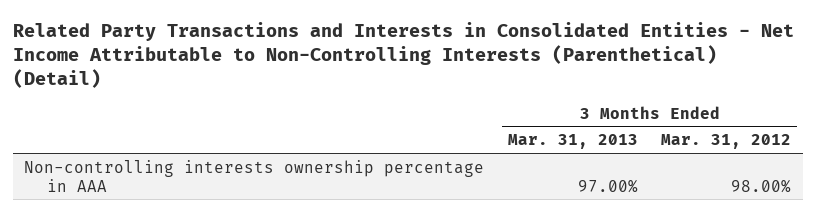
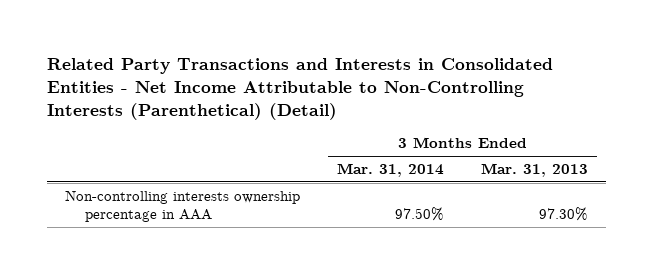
[661,134,792,150] Mar. 31, 2012 -> none
none -> [337,163,445,178] Mar. 31, 2014
[577,178,638,193] 97.00% -> [538,206,588,221] 97.30%

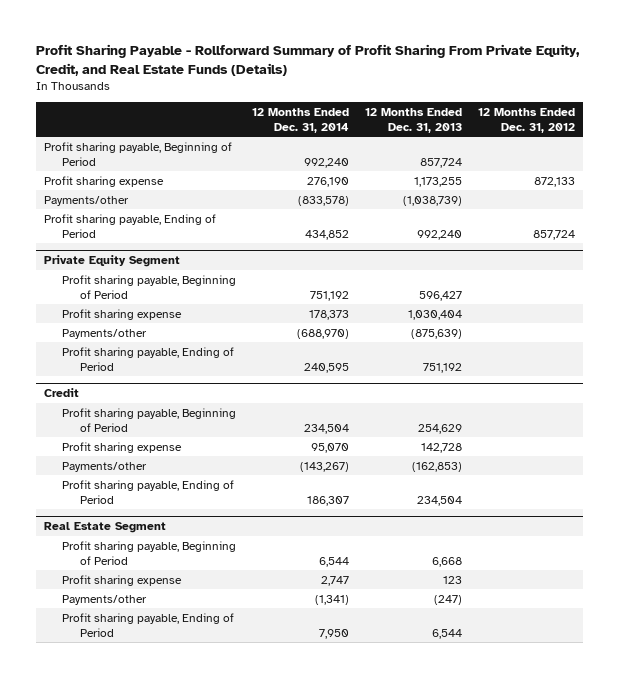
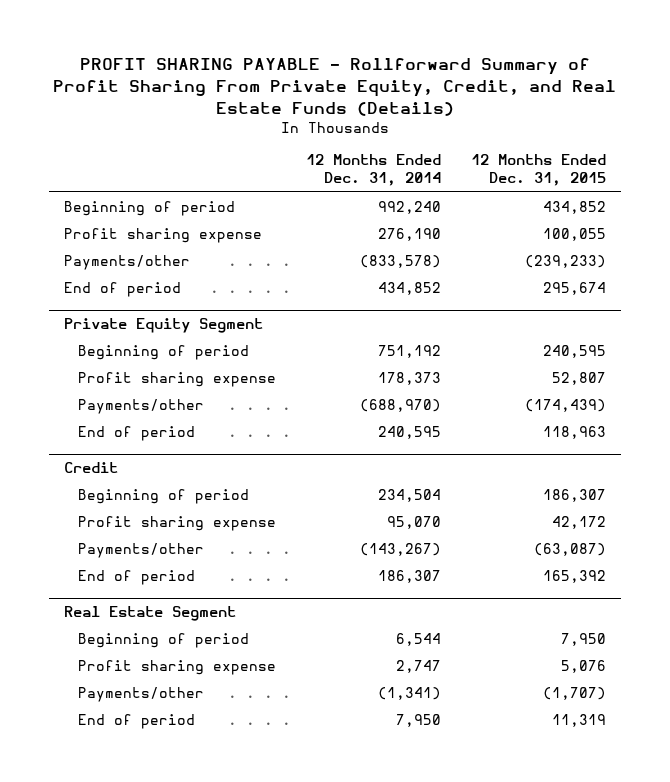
[36,43,581,76] Profit Sharing Payable - Rollforward Summary of Profit Sharing From Private Equity, Credit, and Real Estate Funds (Details) -> [52,58,616,116] PROFIT SHARING PAYABLE - Rollforward Summary of Profit Sharing From Private Equity, Credit, and Real Estate Funds (Details)
[364,107,462,133] 12 Months Ended Dec. 31, 2013 -> none
[477,107,575,133] 12 Months Ended Dec. 31, 2012 -> none
none -> [471,154,607,187] 12 Months Ended Dec. 31, 2015
[44,141,233,166] Profit sharing payable, Beginning of Period -> [63,200,235,216] Beginning of period
[44,213,217,238] Profit sharing payable, Ending of Period -> [63,281,181,297] End of period
[61,274,236,299] Profit sharing payable, Beginning of Period -> [77,344,249,360] Beginning of period
[61,346,234,371] Profit sharing payable, Ending of Period -> [77,425,195,441] End of period
[61,407,236,432] Profit sharing payable, Beginning of Period -> [77,488,249,504] Beginning of period
[61,479,234,504] Profit sharing payable, Ending of Period -> [77,569,195,585] End of period
[61,540,236,565] Profit sharing payable, Beginning of Period -> [77,632,249,648] Beginning of period
[61,612,234,637] Profit sharing payable, Ending of Period -> [77,713,195,729] End of period

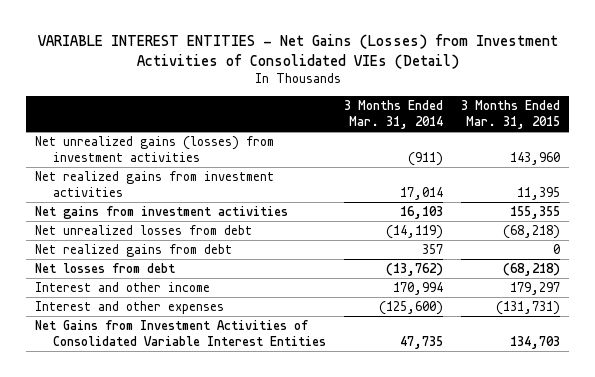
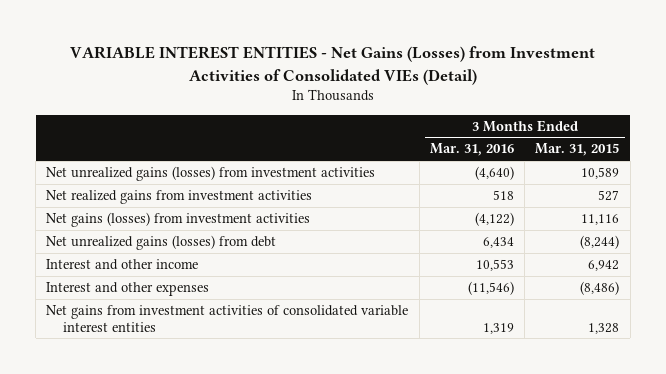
[343,100,443,130] 3 Months Ended Mar. 31, 2014 -> none
none -> [429,143,514,157] Mar. 31, 2016
[35,225,253,236] Net unrealized losses from debt -> none
[35,244,233,258] Net realized gains from debt -> none
[509,151,560,165] 143,960 -> [581,166,620,179] 10,589
[516,186,560,200] 11,395 -> [598,189,620,201] 527
[35,206,289,220] Net gains from investment activities -> [46,211,311,227] Net gains (losses) from investment activities
[509,206,560,220] 155,355 -> [581,213,620,225] 11,116
[35,263,176,274] Net losses from debt -> [46,234,277,250] Net unrealized gains (losses) from debt
[502,263,560,277] (68,218) -> [580,234,620,249] (8,244)
[509,282,560,296] 179,297 -> [588,259,620,271] 6,942
[495,301,560,316] (131,731) -> [580,280,620,295] (8,486)
[35,320,326,346] Net Gains from Investment Activities of Consolidated Variable Interest Entities -> [46,304,409,332] Net gains from investment activities of consolidated variable interest entities
[509,335,560,349] 134,703 -> [588,322,620,334] 1,328

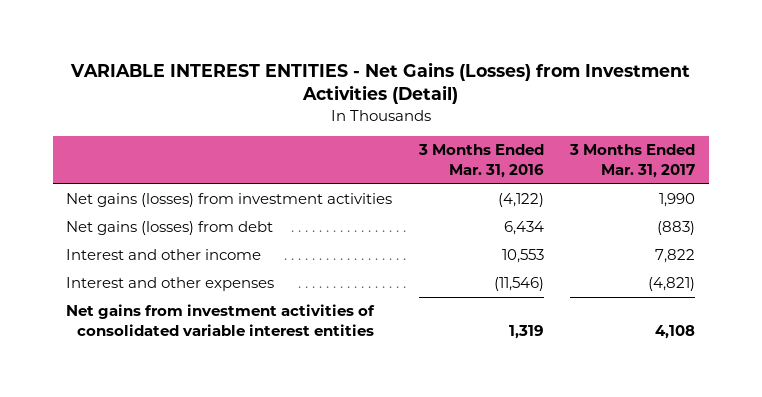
[69,46,595,85] VARIABLE INTEREST ENTITIES - Net Gains (Losses) from Investment Activities of Consolidated VIEs (Detail) -> [69,61,690,105] VARIABLE INTEREST ENTITIES - Net Gains (Losses) from Investment Activities (Detail)
[535,143,620,157] Mar. 31, 2015 -> none
none -> [569,144,696,178] 3 Months Ended Mar. 31, 2017
[46,165,376,181] Net unrealized gains (losses) from investment activities -> none
[46,189,313,204] Net realized gains from investment activities -> none
[46,234,277,250] Net unrealized gains (losses) from debt -> [66,221,274,236] Net gains (losses) from debt

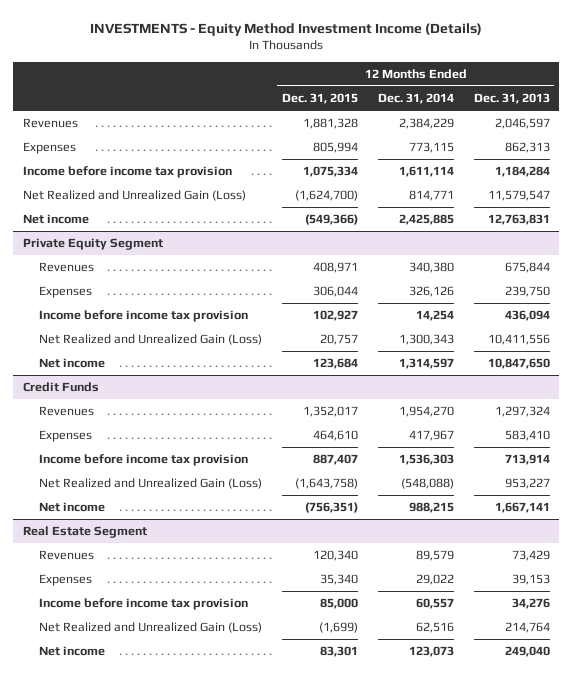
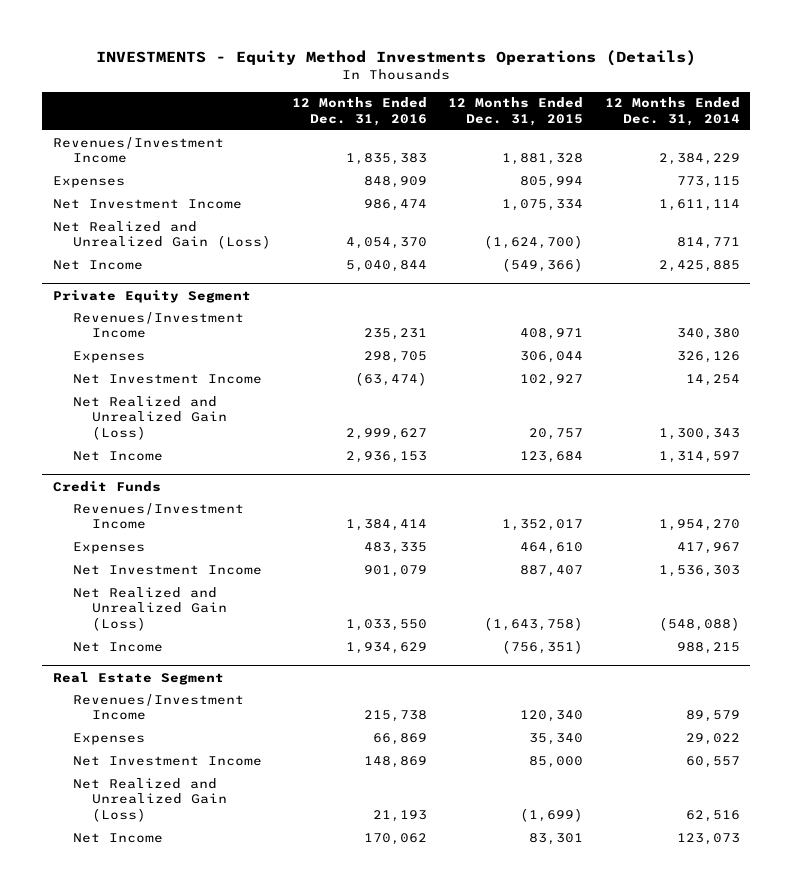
[90,22,483,36] INVESTMENTS - Equity Method Investment Income (Details) -> [96,49,697,66] INVESTMENTS - Equity Method Investments Operations (Details)
[473,93,550,105] Dec. 31, 2013 -> none
none -> [291,97,427,126] 12 Months Ended Dec. 31, 2016
[23,118,79,129] Revenues -> [52,136,224,164] Revenues/Investment Income
[23,166,233,179] Income before income tax provision -> [52,198,242,209] Net Investment Income
[23,214,90,225] Net income -> [52,259,143,270] Net Income
[39,262,95,273] Revenues -> [72,311,244,339] Revenues/Investment Income
[39,310,249,323] Income before income tax provision -> [72,373,262,384] Net Investment Income
[39,358,106,369] Net income -> [72,450,163,461] Net Income
[39,406,95,417] Revenues -> [72,502,244,530] Revenues/Investment Income
[39,454,249,467] Income before income tax provision -> [72,564,262,575] Net Investment Income
[39,502,106,513] Net income -> [72,641,163,652] Net Income
[39,550,95,561] Revenues -> [72,693,244,721] Revenues/Investment Income
[39,598,249,611] Income before income tax provision -> [72,755,262,766] Net Investment Income
[39,646,106,657] Net income -> [72,832,163,843] Net Income

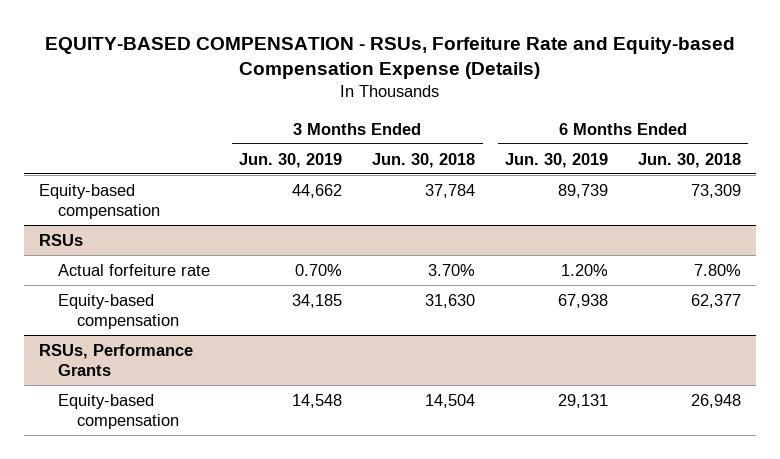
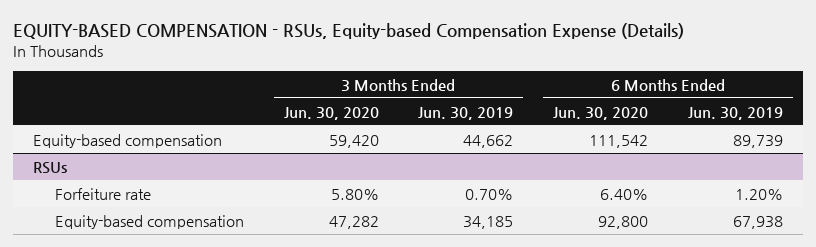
[44,36,735,80] EQUITY-BASED COMPENSATION - RSUs, Forfeiture Rate and Equity-based Compensation Expense (Details) -> [12,22,684,39] EQUITY-BASED COMPENSATION - RSUs, Equity-based Compensation Expense (Details)
[372,152,476,168] Jun. 30, 2018 -> none
[637,152,741,168] Jun. 30, 2018 -> none
none -> [283,106,379,120] Jun. 30, 2020
none -> [553,106,649,120] Jun. 30, 2020
[57,263,210,276] Actual forfeiture rate -> [54,187,151,200] Forfeiture rate
[38,343,193,376] RSUs, Performance Grants -> none
[57,393,179,429] Equity-based compensation -> none

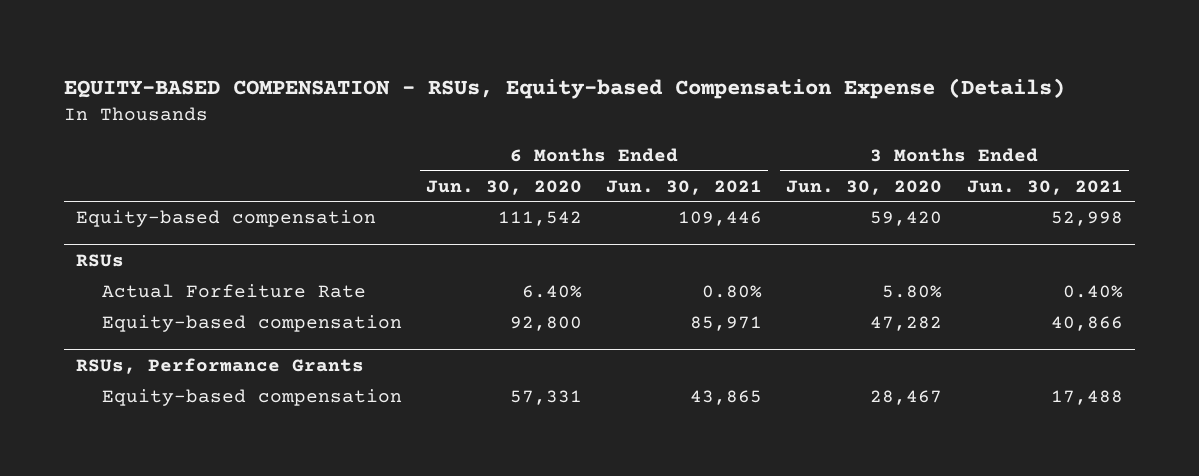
[418,106,514,120] Jun. 30, 2019 -> none
[688,106,784,120] Jun. 30, 2019 -> none
none -> [606,179,763,195] Jun. 30, 2021
none -> [966,179,1123,195] Jun. 30, 2021
[54,187,151,200] Forfeiture rate -> [101,284,366,299] Actual Forfeiture Rate
none -> [75,357,364,374] RSUs, Performance Grants
none -> [101,389,402,407] Equity-based compensation

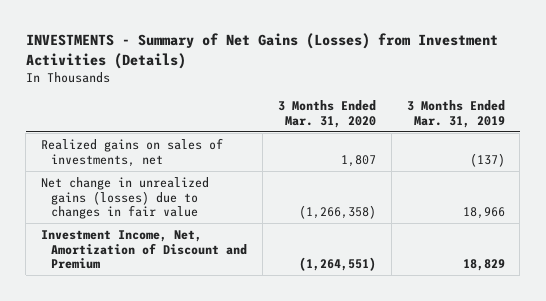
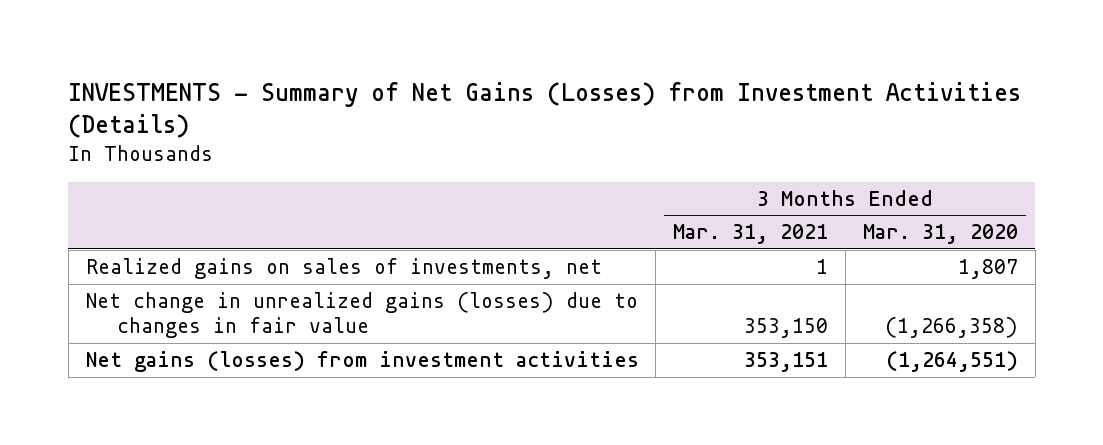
[406,99,505,128] 3 Months Ended Mar. 31, 2019 -> none
none -> [673,224,829,245] Mar. 31, 2021
[40,229,248,270] Investment Income, Net, Amortization of Discount and Premium -> [85,350,639,372] Net gains (losses) from investment activities

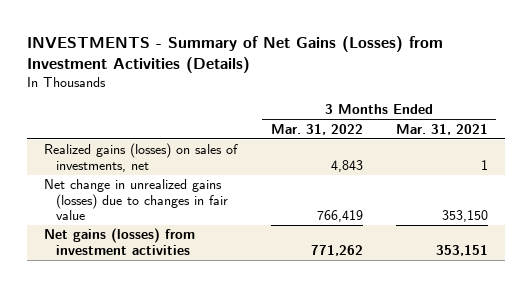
[862,224,1018,245] Mar. 31, 2020 -> none
none -> [270,123,363,135] Mar. 31, 2022
[85,257,602,279] Realized gains on sales of investments, net -> [44,143,239,172] Realized gains (losses) on sales of investments, net

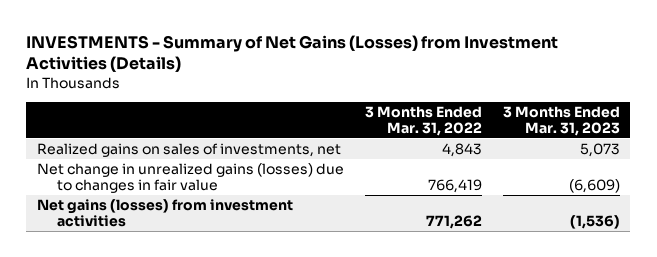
[395,123,488,135] Mar. 31, 2021 -> none
none -> [502,105,620,136] 3 Months Ended Mar. 31, 2023
[44,143,239,172] Realized gains (losses) on sales of investments, net -> [36,143,341,158] Realized gains on sales of investments, net

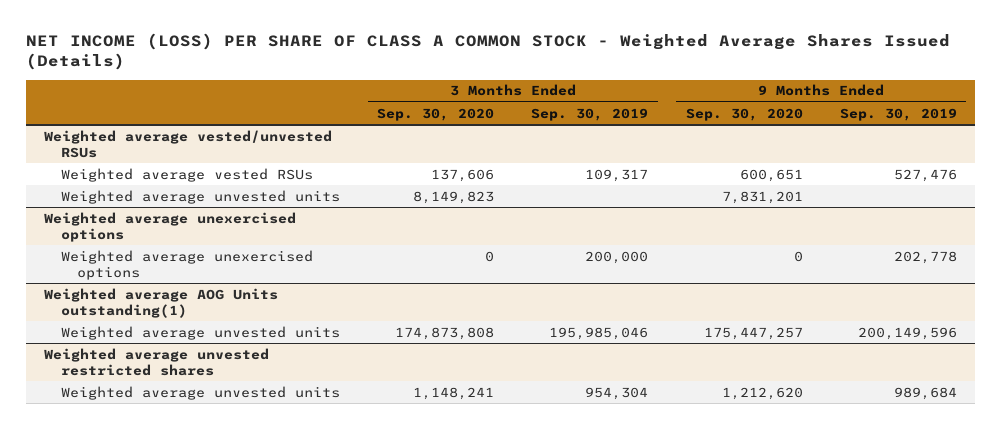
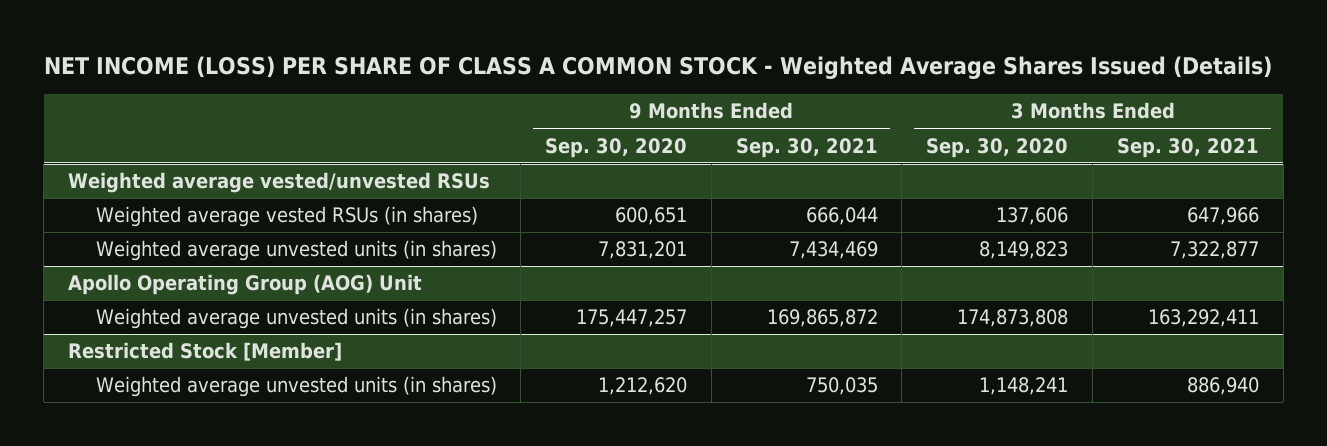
[531,107,649,121] Sep. 30, 2019 -> none
[839,107,957,121] Sep. 30, 2019 -> none
none -> [735,137,878,158] Sep. 30, 2021
none -> [1116,137,1259,158] Sep. 30, 2021
[44,211,297,242] Weighted average unexercised options -> none
[60,249,313,280] Weighted average unexercised options -> none
[60,167,313,182] Weighted average vested RSUs -> [95,206,478,228] Weighted average vested RSUs (in shares)
[60,189,340,204] Weighted average unvested units -> [95,240,497,262] Weighted average unvested units (in shares)
[44,287,279,318] Weighted average AOG Units outstanding(1) -> [68,274,423,296] Apollo Operating Group (AOG) Unit
[60,325,340,340] Weighted average unvested units -> [95,308,497,330] Weighted average unvested units (in shares)
[44,347,270,376] Weighted average unvested restricted shares -> [68,342,343,362] Restricted Stock [Member]
[60,385,340,400] Weighted average unvested units -> [95,376,497,398] Weighted average unvested units (in shares)

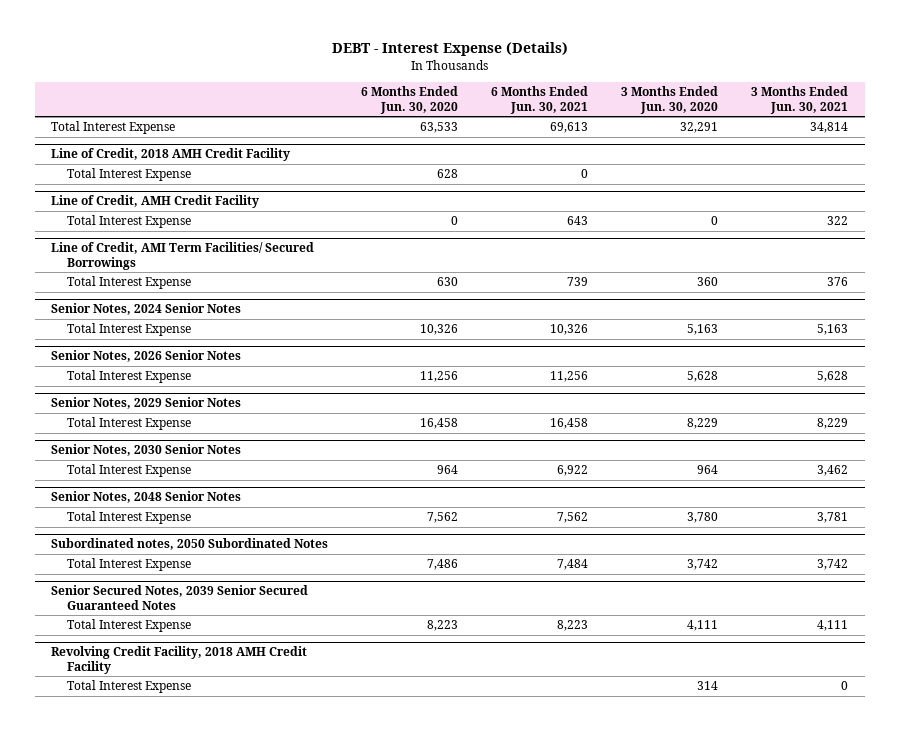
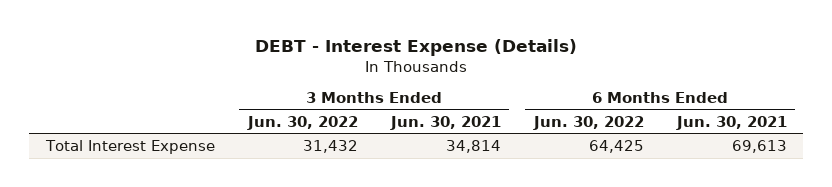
[361,86,459,114] 6 Months Ended Jun. 30, 2020 -> none
[621,86,719,114] 3 Months Ended Jun. 30, 2020 -> none
none -> [246,115,358,130] Jun. 30, 2022
none -> [532,115,644,130] Jun. 30, 2022
[51,148,291,162] Line of Credit, 2018 AMH Credit Facility -> none
[66,168,191,182] Total Interest Expense -> none
[51,195,260,209] Line of Credit, AMH Credit Facility -> none
[66,215,191,229] Total Interest Expense -> none
[51,242,315,270] Line of Credit, AMI Term Facilities/ Secured Borrowings -> none
[66,276,191,290] Total Interest Expense -> none
[51,303,242,316] Senior Notes, 2024 Senior Notes -> none
[66,323,191,337] Total Interest Expense -> none
[51,350,242,363] Senior Notes, 2026 Senior Notes -> none
[66,370,191,384] Total Interest Expense -> none
[51,397,242,410] Senior Notes, 2029 Senior Notes -> none
[66,417,191,431] Total Interest Expense -> none
[51,444,242,457] Senior Notes, 2030 Senior Notes -> none
[66,464,191,478] Total Interest Expense -> none
[51,491,242,504] Senior Notes, 2048 Senior Notes -> none
[66,511,191,525] Total Interest Expense -> none
[51,538,329,551] Subordinated notes, 2050 Subordinated Notes -> none
[66,558,191,572] Total Interest Expense -> none
[51,585,309,610] Senior Secured Notes, 2039 Senior Secured Guaranteed Notes -> none
[66,619,191,633] Total Interest Expense -> none
[51,646,308,674] Revolving Credit Facility, 2018 AMH Credit Facility -> none
[66,680,191,694] Total Interest Expense -> none

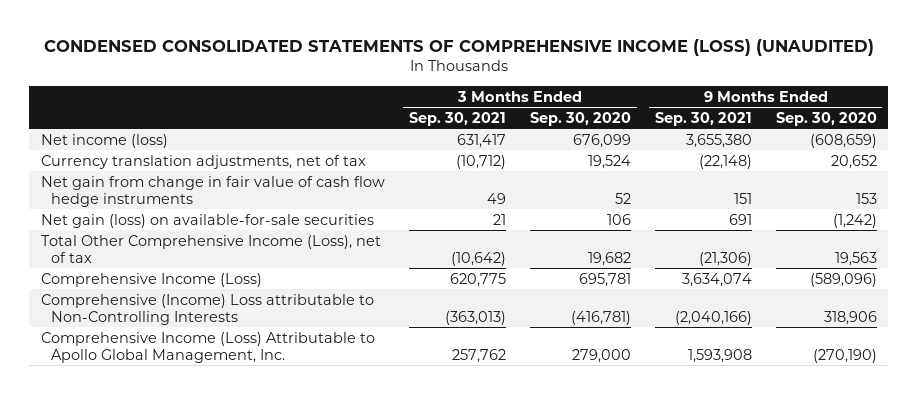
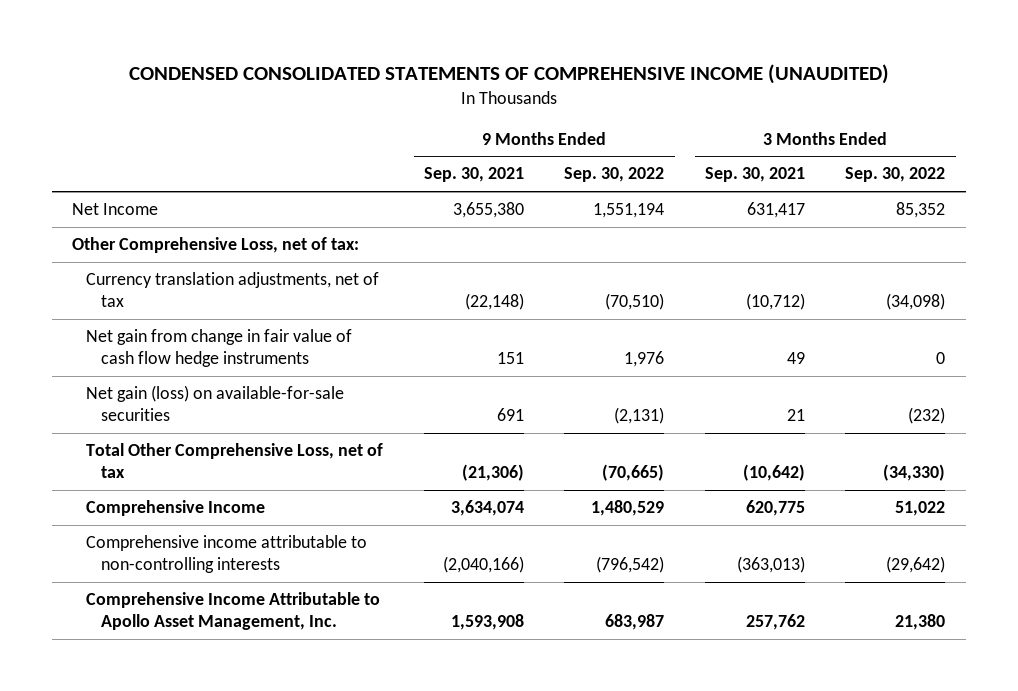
[43,38,874,56] CONDENSED CONSOLIDATED STATEMENTS OF COMPREHENSIVE INCOME (LOSS) (UNAUDITED) -> [128,63,889,84] CONDENSED CONSOLIDATED STATEMENTS OF COMPREHENSIVE INCOME (UNAUDITED)
[529,111,631,126] Sep. 30, 2020 -> none
[775,111,877,126] Sep. 30, 2020 -> none
none -> [564,167,665,183] Sep. 30, 2022
none -> [845,167,946,183] Sep. 30, 2022
[40,133,168,148] Net income (loss) -> [72,203,159,216] Net Income
none -> [72,237,360,254] Other Comprehensive Loss, net of tax:
[40,234,381,263] Total Other Comprehensive Income (Loss), net of tax -> [86,443,384,479] Total Other Comprehensive Loss, net of tax
[40,272,262,287] Comprehensive Income (Loss) -> [86,500,266,517] Comprehensive Income
[40,293,374,325] Comprehensive (Income) Loss attributable to Non-Controlling Interests -> [86,535,368,574] Comprehensive income attributable to non-controlling interests
[40,331,375,363] Comprehensive Income (Loss) Attributable to Apollo Global Management, Inc. -> [86,592,381,631] Comprehensive Income Attributable to Apollo Asset Management, Inc.

